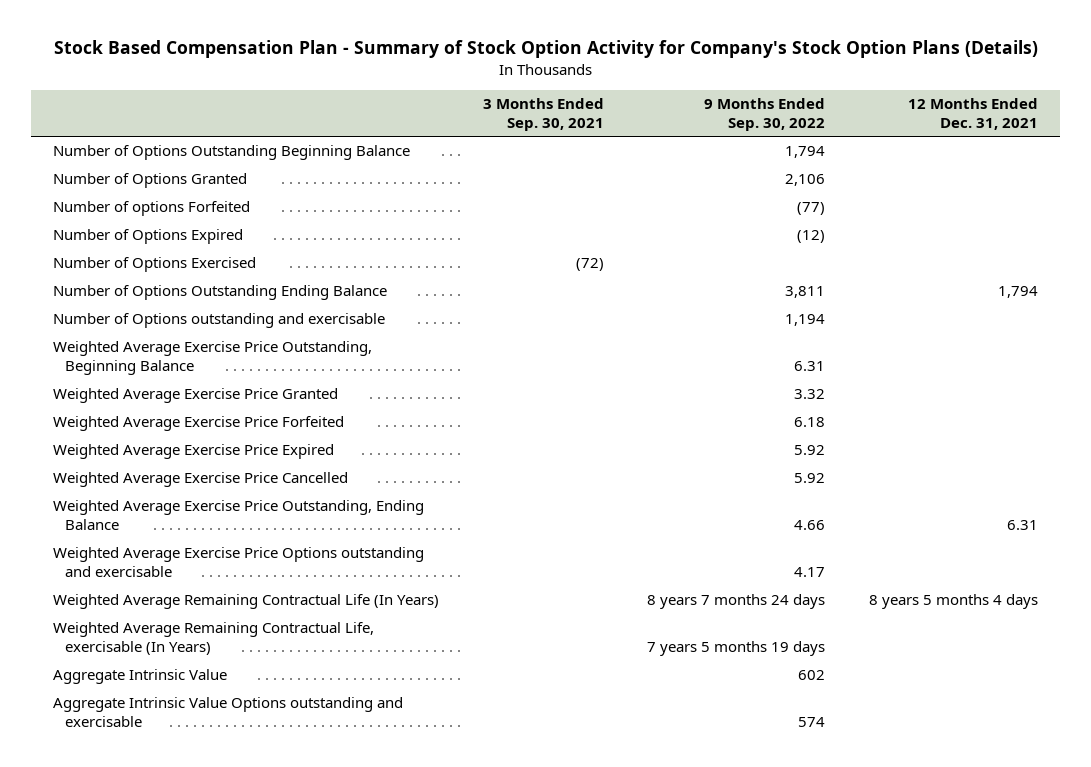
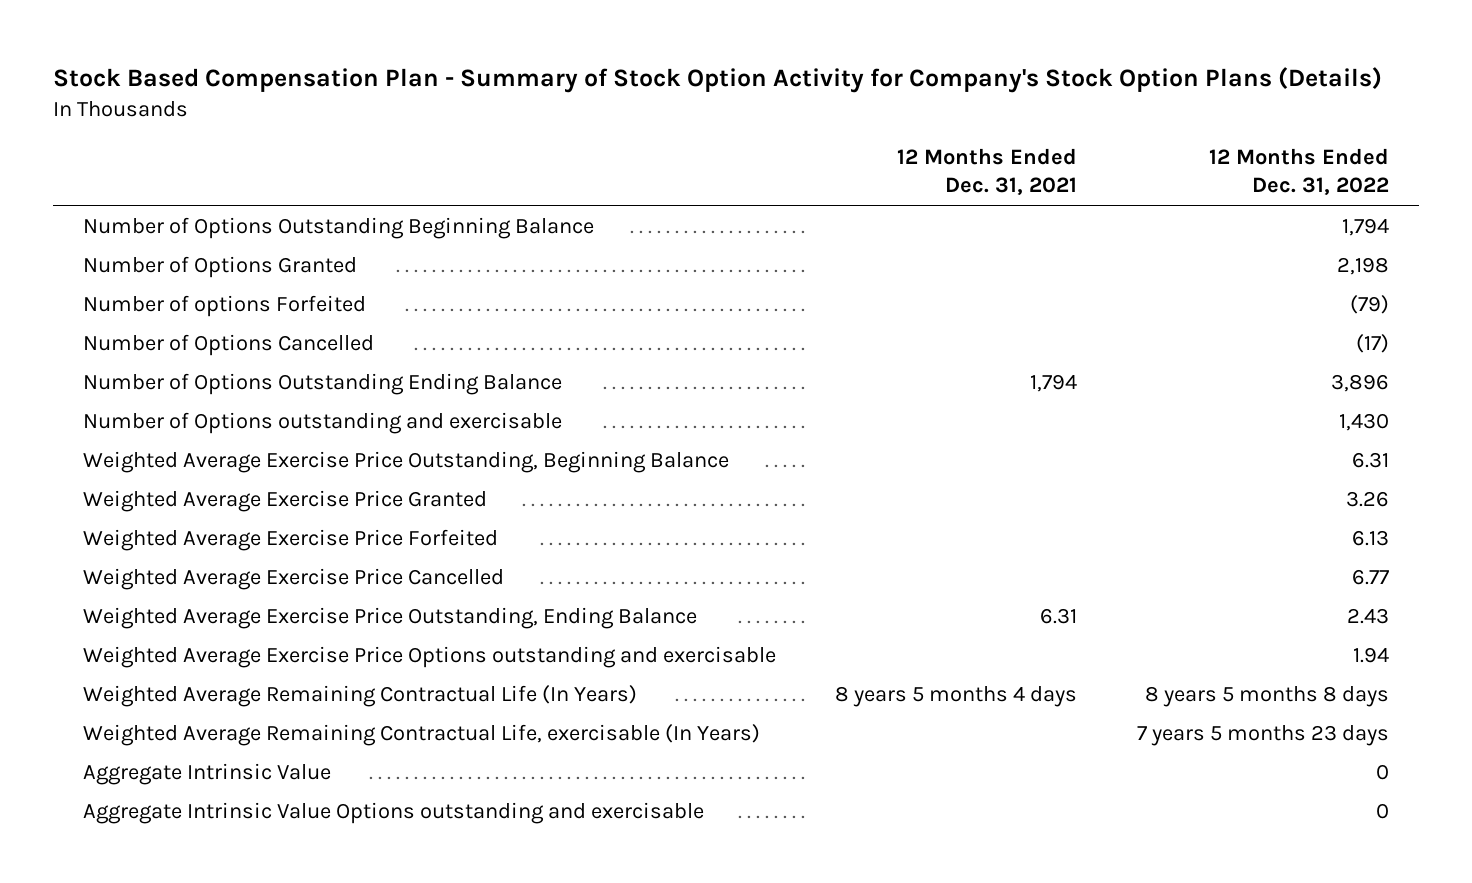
[482,98,604,131] 3 Months Ended Sep. 30, 2021 -> none
[704,98,826,131] 9 Months Ended Sep. 30, 2022 -> none
none -> [1209,148,1390,196] 12 Months Ended Dec. 31, 2022
[52,257,256,273] Number of Options Exercised -> none
[52,229,243,245] Number of Options Expired -> [82,333,374,356] Number of Options Cancelled
[52,444,334,460] Weighted Average Exercise Price Expired -> none

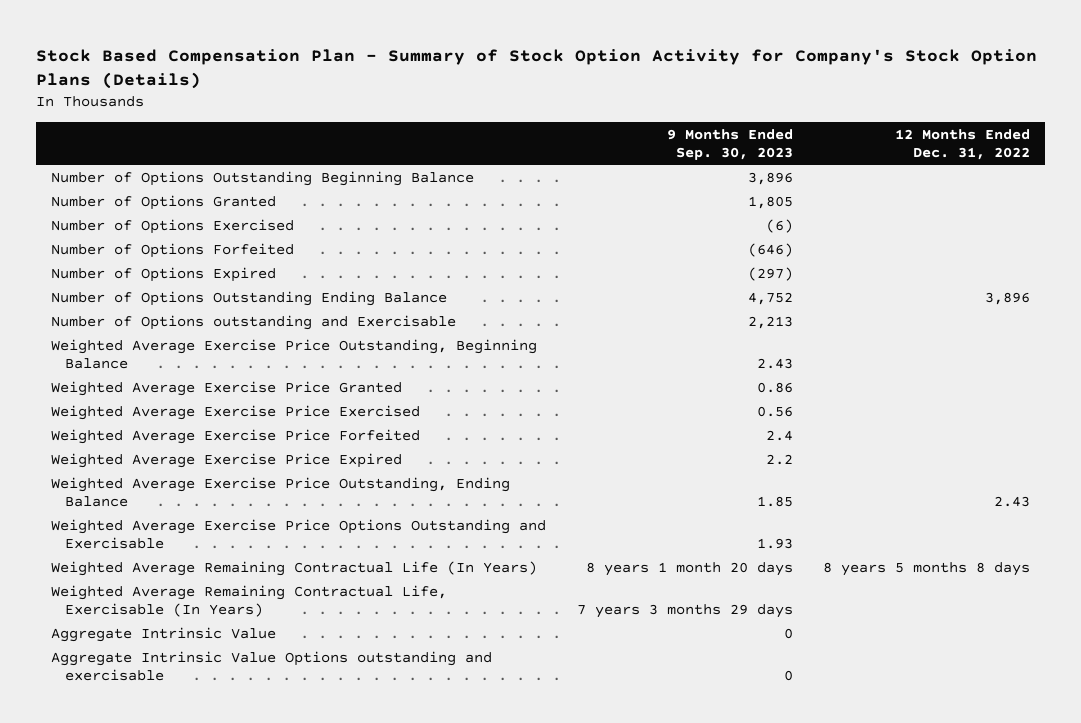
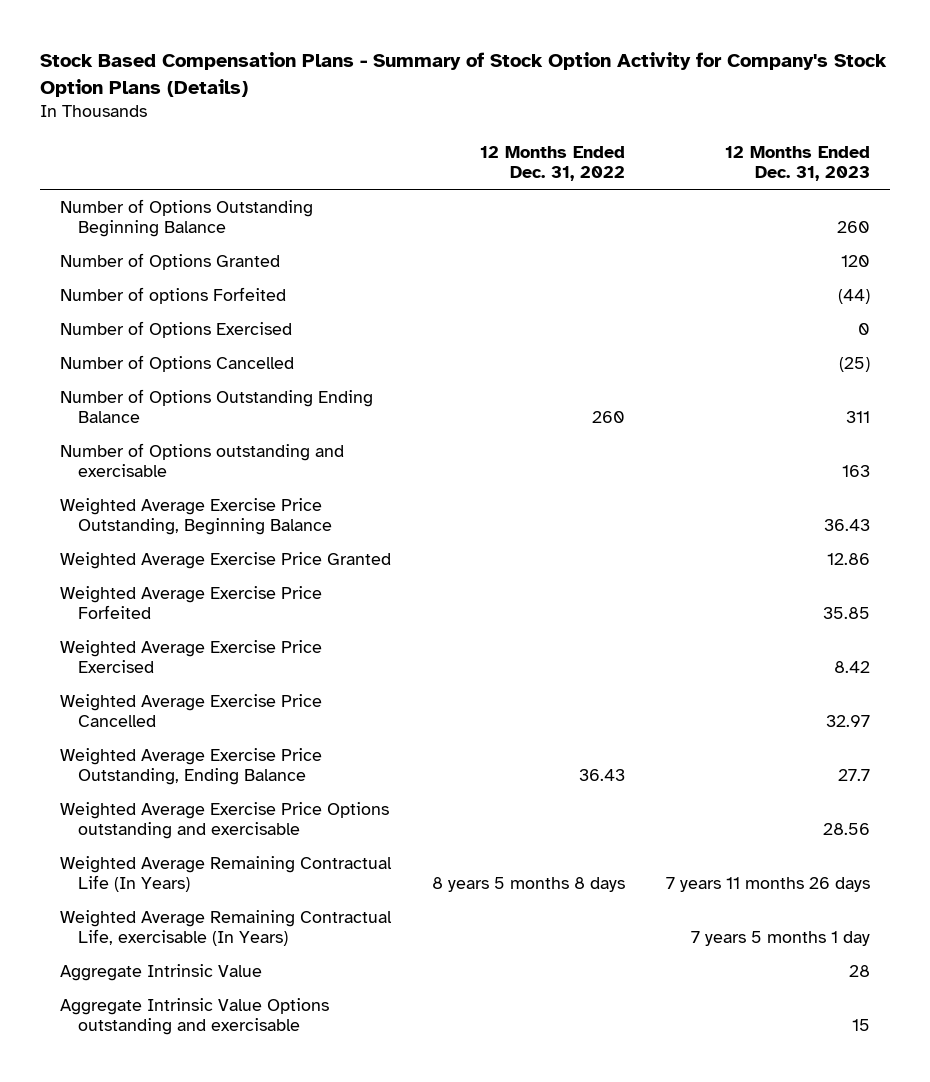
[36,48,1038,89] Stock Based Compensation Plan - Summary of Stock Option Activity for Company's Stock Option Plans (Details) -> [40,52,888,98] Stock Based Compensation Plans - Summary of Stock Option Activity for Company's Stock Option Plans (Details)
[666,128,793,160] 9 Months Ended Sep. 30, 2023 -> none
none -> [724,145,870,182] 12 Months Ended Dec. 31, 2023
none -> [60,286,287,304] Number of options Forfeited
[51,242,295,258] Number of Options Forfeited -> none
[51,266,277,282] Number of Options Expired -> [60,354,295,372] Number of Options Cancelled
[984,291,1030,305] 3,896 -> [592,411,626,424] 260
[51,314,457,330] Number of Options outstanding and Exercisable -> [60,442,345,478] Number of Options outstanding and exercisable
[51,404,421,420] Weighted Average Exercise Price Exercised -> [60,639,323,674] Weighted Average Exercise Price Exercised
[51,452,403,468] Weighted Average Exercise Price Expired -> [60,693,323,728] Weighted Average Exercise Price Cancelled
[993,495,1030,507] 2.43 -> [579,769,626,782] 36.43
[51,518,547,549] Weighted Average Exercise Price Options Outstanding and Exercisable -> [60,801,390,840] Weighted Average Exercise Price Options outstanding and exercisable
[51,584,448,617] Weighted Average Remaining Contractual Life, Exercisable (In Years) -> [60,909,393,947] Weighted Average Remaining Contractual Life, exercisable (In Years)

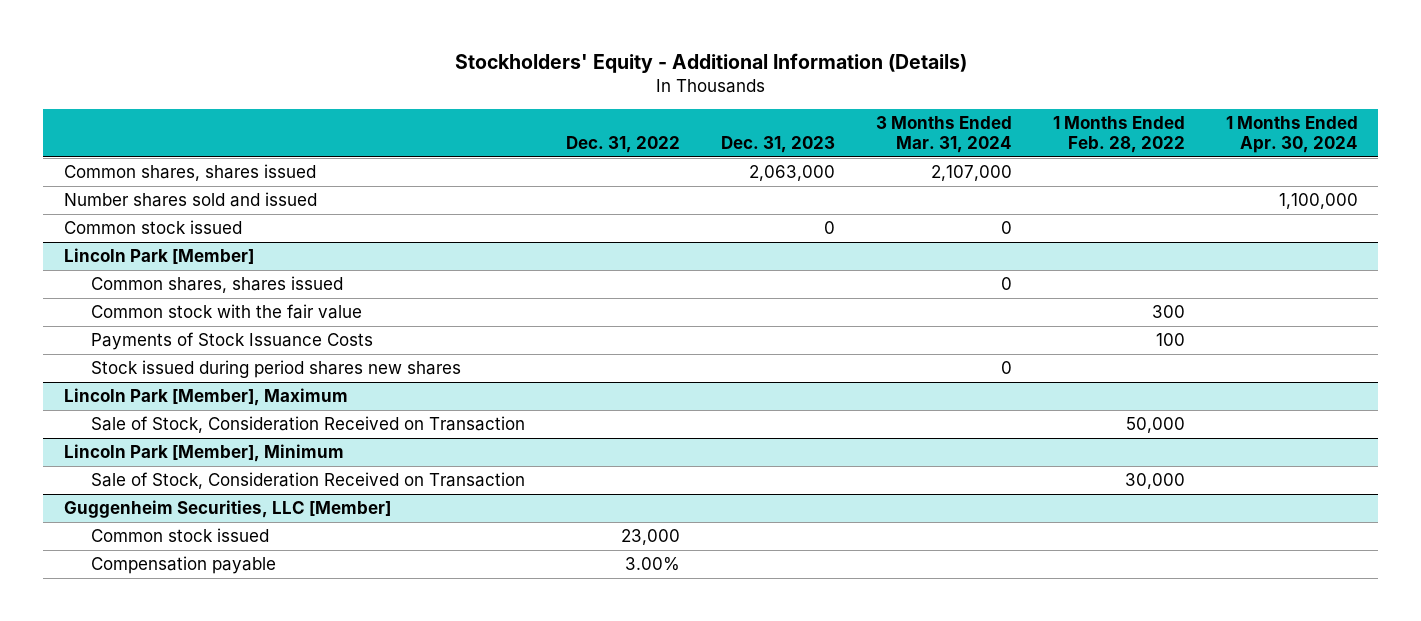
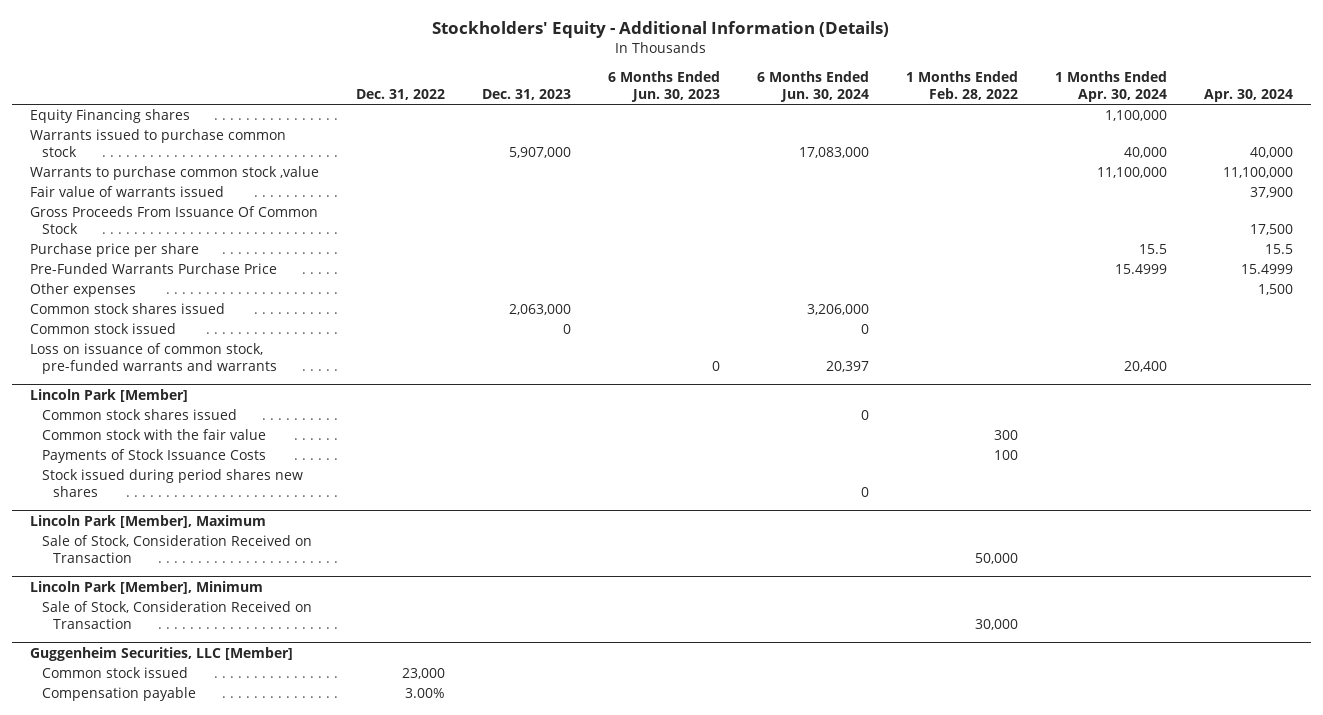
[875,116,1012,154] 3 Months Ended Mar. 31, 2024 -> none
none -> [607,70,720,102] 6 Months Ended Jun. 30, 2023
none -> [756,70,869,102] 6 Months Ended Jun. 30, 2024
none -> [1203,88,1293,102] Apr. 30, 2024
[63,191,317,207] Number shares sold and issued -> none
none -> [30,109,191,124] Equity Financing shares
none -> [30,129,287,158] Warrants issued to purchase common stock
none -> [30,166,320,181] Warrants to purchase common stock ,value
none -> [30,186,225,198] Fair value of warrants issued
none -> [30,206,319,235] Gross Proceeds From Issuance Of Common Stock
none -> [30,243,200,258] Purchase price per share
none -> [30,263,278,275] Pre-Funded Warrants Purchase Price
none -> [30,283,137,298] Other expenses
[63,163,316,181] Common shares, shares issued -> [30,303,226,315] Common stock shares issued
none -> [30,343,277,375] Loss on issuance of common stock, pre-funded warrants and warrants
[90,275,343,293] Common shares, shares issued -> [41,409,237,421] Common stock shares issued

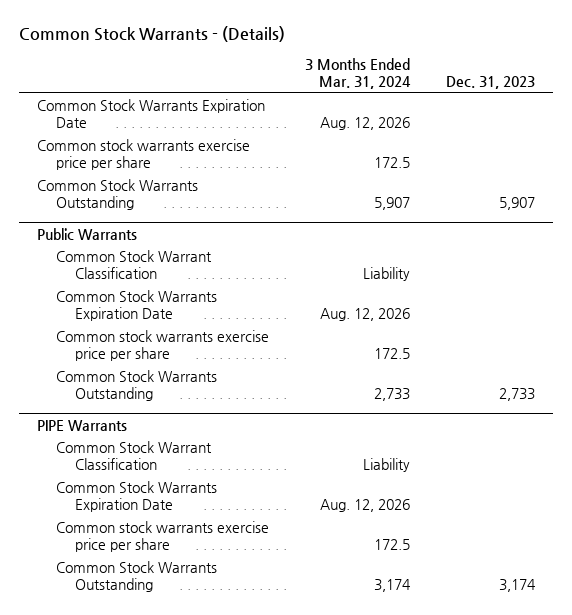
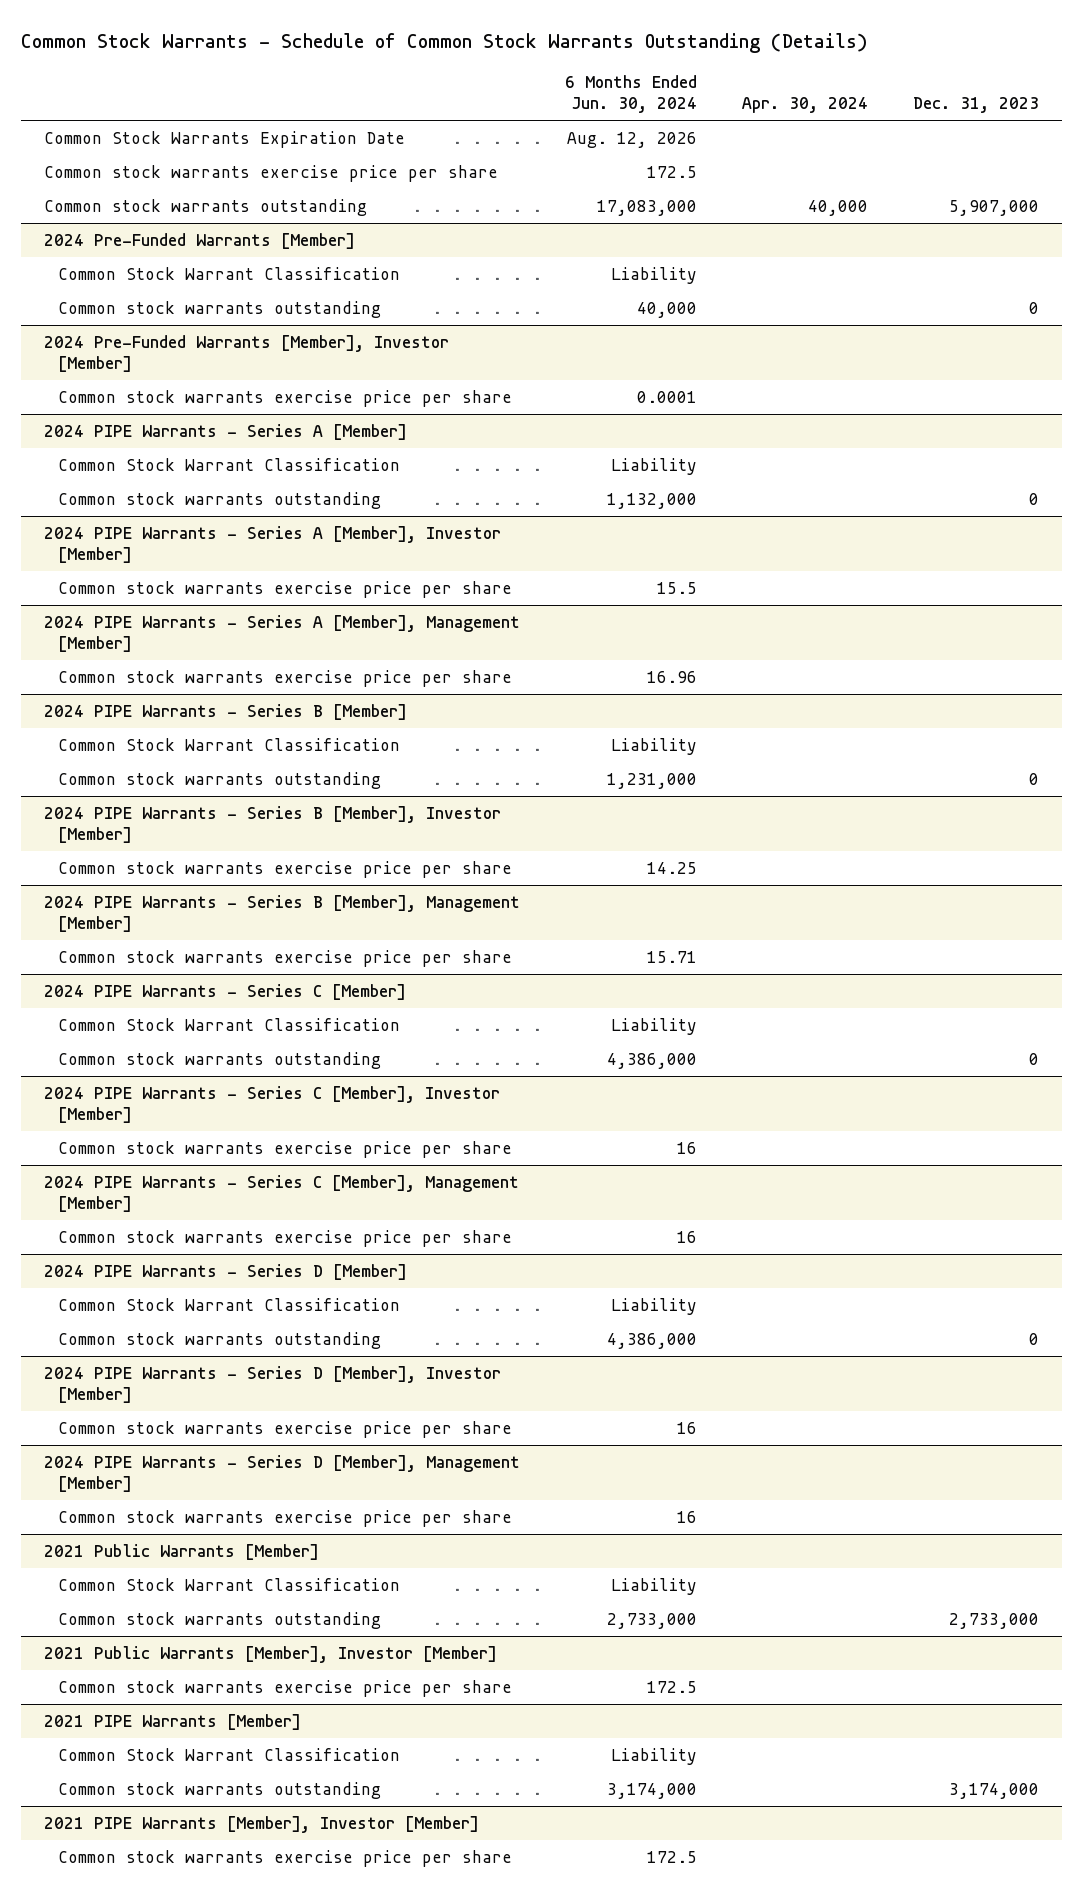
[18,26,285,43] Common Stock Warrants - (Details) -> [21,32,869,53] Common Stock Warrants - Schedule of Common Stock Warrants Outstanding (Details)
[305,58,412,89] 3 Months Ended Mar. 31, 2024 -> none
none -> [565,74,698,114] 6 Months Ended Jun. 30, 2024
none -> [742,97,869,114] Apr. 30, 2024
[36,179,198,211] Common Stock Warrants Outstanding -> [43,198,367,216] Common stock warrants outstanding
[499,197,536,211] 5,907 -> [949,199,1040,216] 5,907,000
none -> [43,232,355,249] 2024 Pre-Funded Warrants [Member]
none -> [58,266,401,280] Common Stock Warrant Classification
none -> [58,300,382,318] Common stock warrants outstanding
none -> [43,334,449,373] 2024 Pre-Funded Warrants [Member], Investor [Member]
none -> [58,389,513,407] Common stock warrants exercise price per share
none -> [43,423,407,440] 2024 PIPE Warrants - Series A [Member]
none -> [58,457,401,471] Common Stock Warrant Classification
none -> [58,491,382,509] Common stock warrants outstanding
none -> [43,525,501,564] 2024 PIPE Warrants - Series A [Member], Investor [Member]
none -> [58,580,513,598] Common stock warrants exercise price per share
none -> [43,614,520,653] 2024 PIPE Warrants - Series A [Member], Management [Member]
none -> [58,669,513,687] Common stock warrants exercise price per share
none -> [43,703,407,720] 2024 PIPE Warrants - Series B [Member]
none -> [58,737,401,751] Common Stock Warrant Classification
none -> [58,771,382,789] Common stock warrants outstanding
none -> [43,805,501,844] 2024 PIPE Warrants - Series B [Member], Investor [Member]
none -> [58,860,513,878] Common stock warrants exercise price per share
none -> [43,894,520,933] 2024 PIPE Warrants - Series B [Member], Management [Member]
none -> [58,949,513,967] Common stock warrants exercise price per share
none -> [43,983,406,1000] 2024 PIPE Warrants - Series C [Member]
none -> [58,1017,401,1031] Common Stock Warrant Classification
none -> [58,1051,382,1069] Common stock warrants outstanding
none -> [43,1085,500,1124] 2024 PIPE Warrants - Series C [Member], Investor [Member]
none -> [58,1140,513,1158] Common stock warrants exercise price per share
none -> [43,1174,519,1213] 2024 PIPE Warrants - Series C [Member], Management [Member]
none -> [58,1229,513,1247] Common stock warrants exercise price per share
none -> [43,1263,407,1280] 2024 PIPE Warrants - Series D [Member]
none -> [58,1297,401,1311] Common Stock Warrant Classification
none -> [58,1331,382,1349] Common stock warrants outstanding
none -> [43,1365,501,1404] 2024 PIPE Warrants - Series D [Member], Investor [Member]
none -> [58,1420,513,1438] Common stock warrants exercise price per share
none -> [43,1454,520,1493] 2024 PIPE Warrants - Series D [Member], Management [Member]
none -> [58,1509,513,1527] Common stock warrants exercise price per share
[36,227,137,240] Public Warrants -> [43,1543,319,1560] 2021 Public Warrants [Member]
[55,290,217,322] Common Stock Warrants Expiration Date -> none
[55,330,269,362] Common stock warrants exercise price per share -> none
[55,370,217,402] Common Stock Warrants Outstanding -> [58,1611,382,1629] Common stock warrants outstanding
[499,388,536,402] 2,733 -> [949,1612,1040,1629] 2,733,000
none -> [43,1645,497,1663] 2021 Public Warrants [Member], Investor [Member]
none -> [58,1679,513,1697] Common stock warrants exercise price per share
[36,419,127,431] PIPE Warrants -> [43,1713,301,1730] 2021 PIPE Warrants [Member]
[55,481,217,513] Common Stock Warrants Expiration Date -> none
[55,521,269,553] Common stock warrants exercise price per share -> none
[55,561,217,593] Common Stock Warrants Outstanding -> [58,1781,382,1799] Common stock warrants outstanding
[499,579,537,593] 3,174 -> [949,1782,1040,1799] 3,174,000
none -> [43,1815,479,1833] 2021 PIPE Warrants [Member], Investor [Member]
none -> [58,1849,513,1867] Common stock warrants exercise price per share

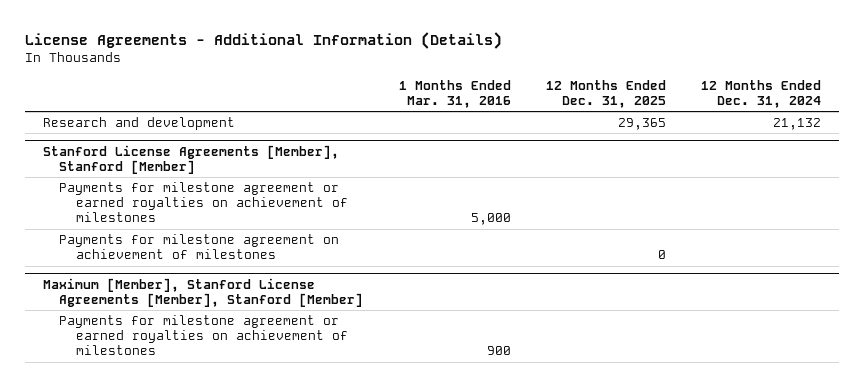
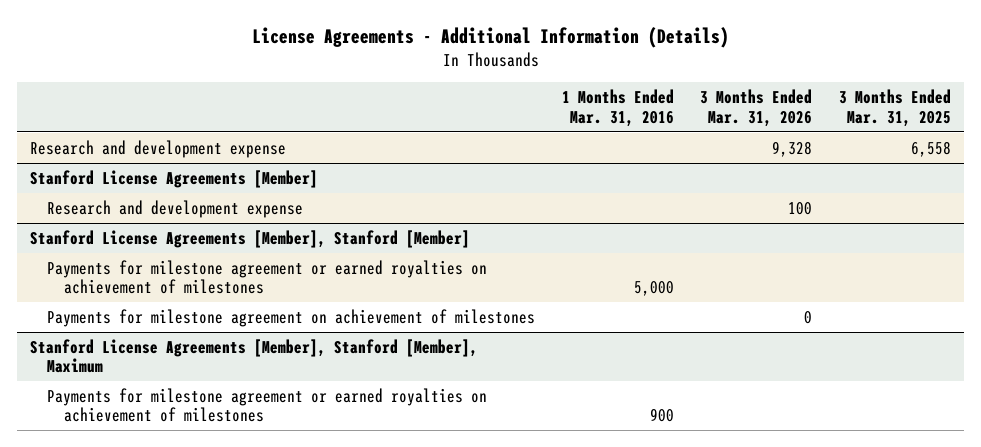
[546,79,667,108] 12 Months Ended Dec. 31, 2025 -> none
[701,79,822,108] 12 Months Ended Dec. 31, 2024 -> none
none -> [700,89,813,127] 3 Months Ended Mar. 31, 2026
none -> [839,89,952,127] 3 Months Ended Mar. 31, 2025
[42,117,235,131] Research and development -> [30,139,287,158] Research and development expense
none -> [30,169,319,188] Stanford License Agreements [Member]
none -> [47,199,304,218] Research and development expense
[42,277,364,307] Maximum [Member], Stanford License Agreements [Member], Stanford [Member] -> [30,338,479,374] Stanford License Agreements [Member], Stanford [Member], Maximum

